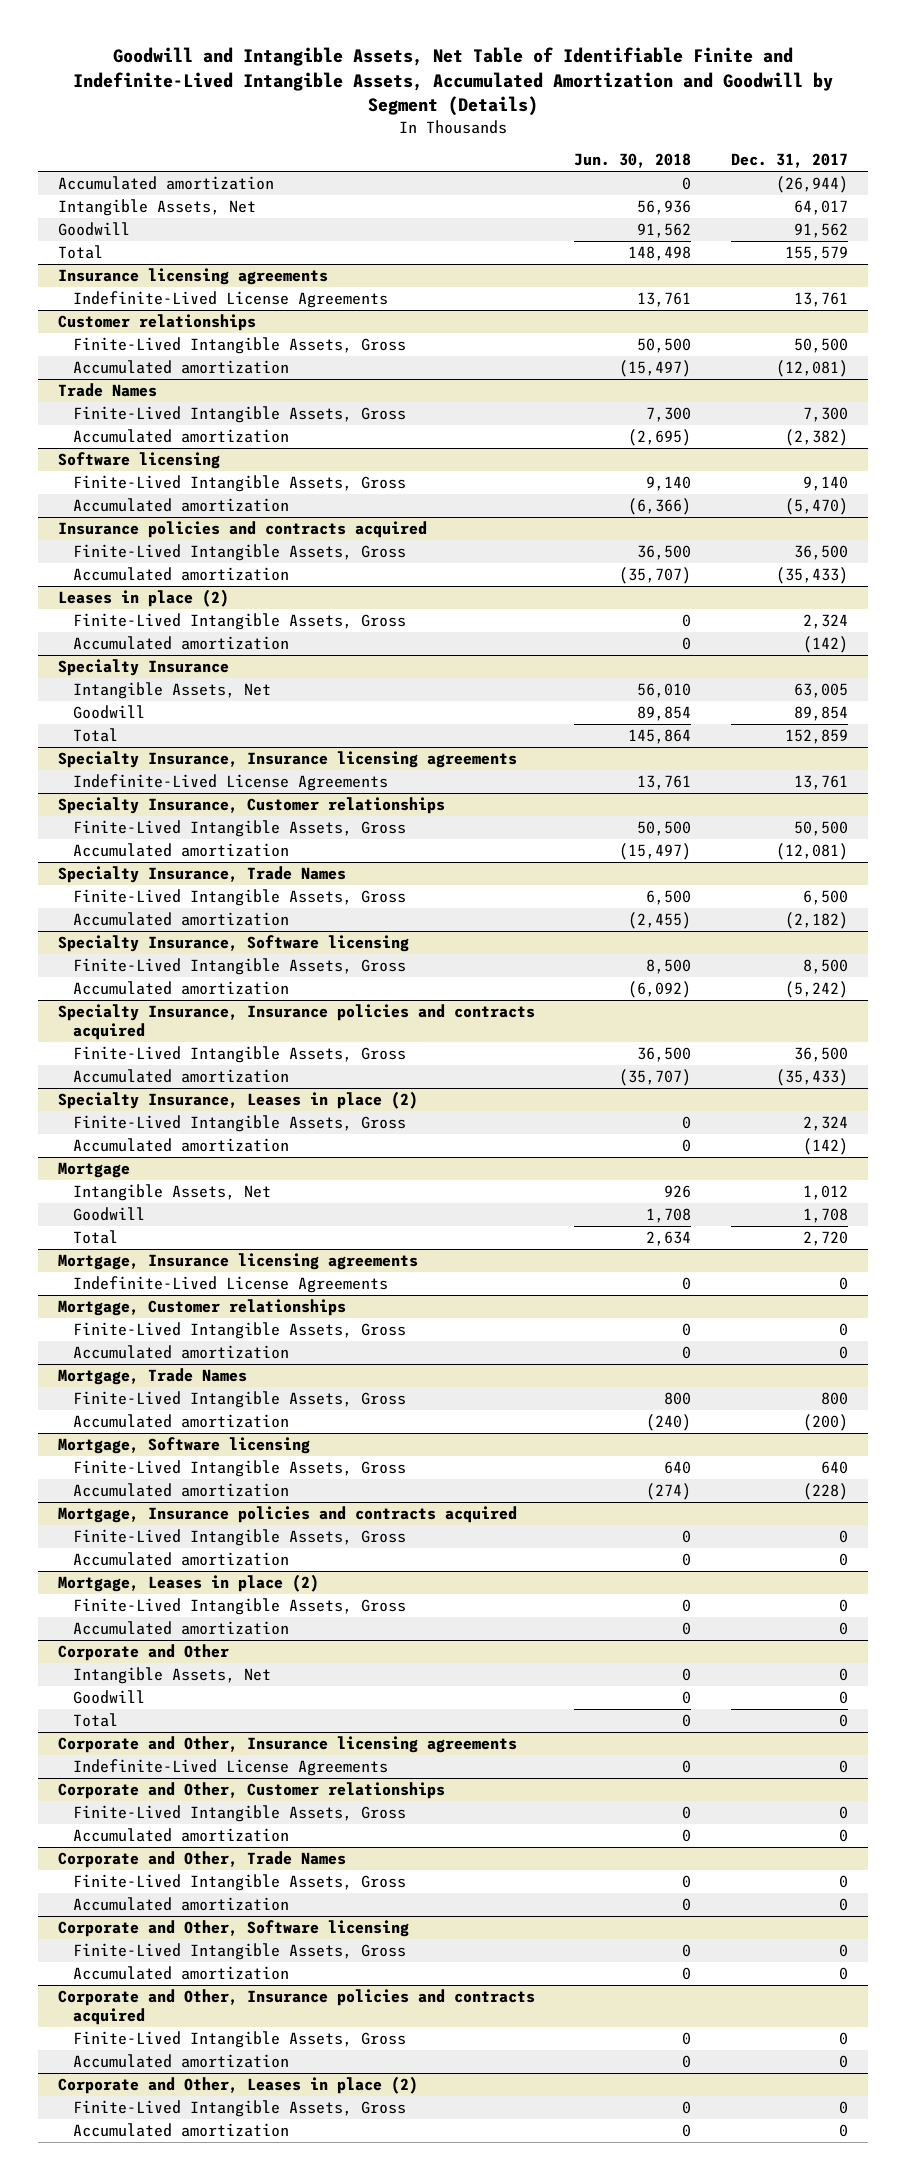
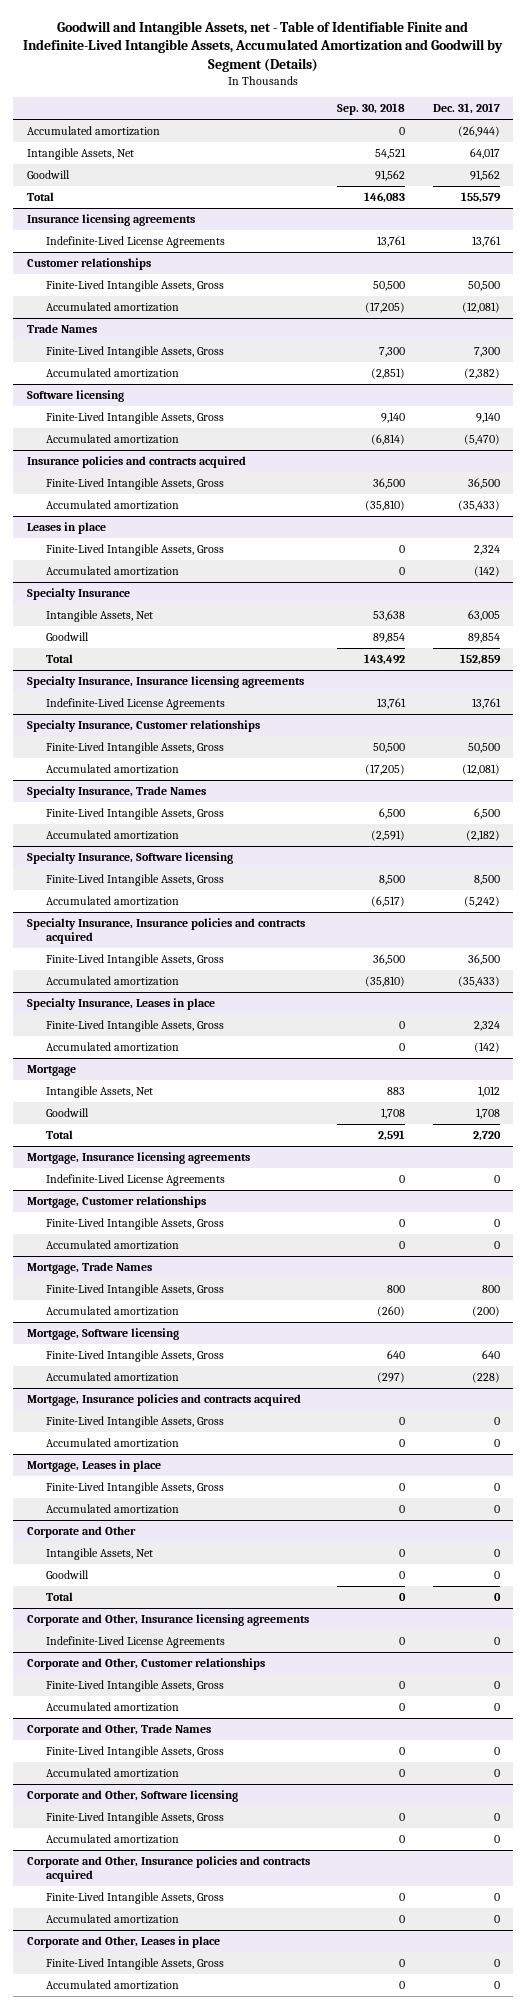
[72,47,833,117] Goodwill and Intangible Assets, Net Table of Identifiable Finite and Indefinite-Lived Intangible Assets, Accumulated Amortization and Goodwill by Segment (Details) -> [23,20,504,72] Goodwill and Intangible Assets, net - Table of Identifiable Finite and Indefinite-Lived Intangible Assets, Accumulated Amortization and Goodwill by Segment (Details)
[574,153,692,169] Jun. 30, 2018 -> none
none -> [337,103,406,116] Sep. 30, 2018
[57,589,229,608] Leases in place (2) -> [26,522,106,535] Leases in place
[57,1091,418,1110] Specialty Insurance, Leases in place (2) -> [26,998,215,1011] Specialty Insurance, Leases in place
[57,1574,319,1593] Mortgage, Leases in place (2) -> [26,1460,161,1473] Mortgage, Leases in place
[57,2076,418,2095] Corporate and Other, Leases in place (2) -> [26,1936,220,1949] Corporate and Other, Leases in place

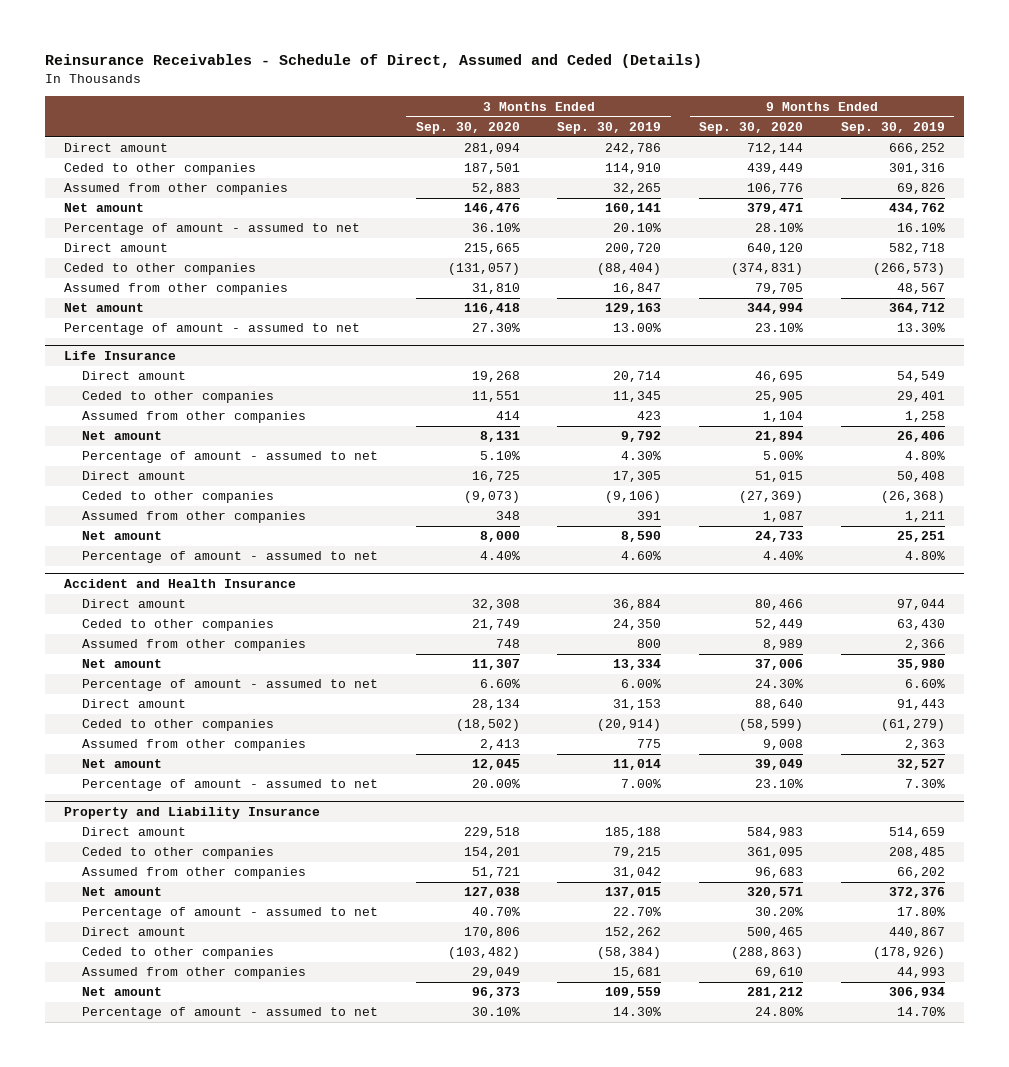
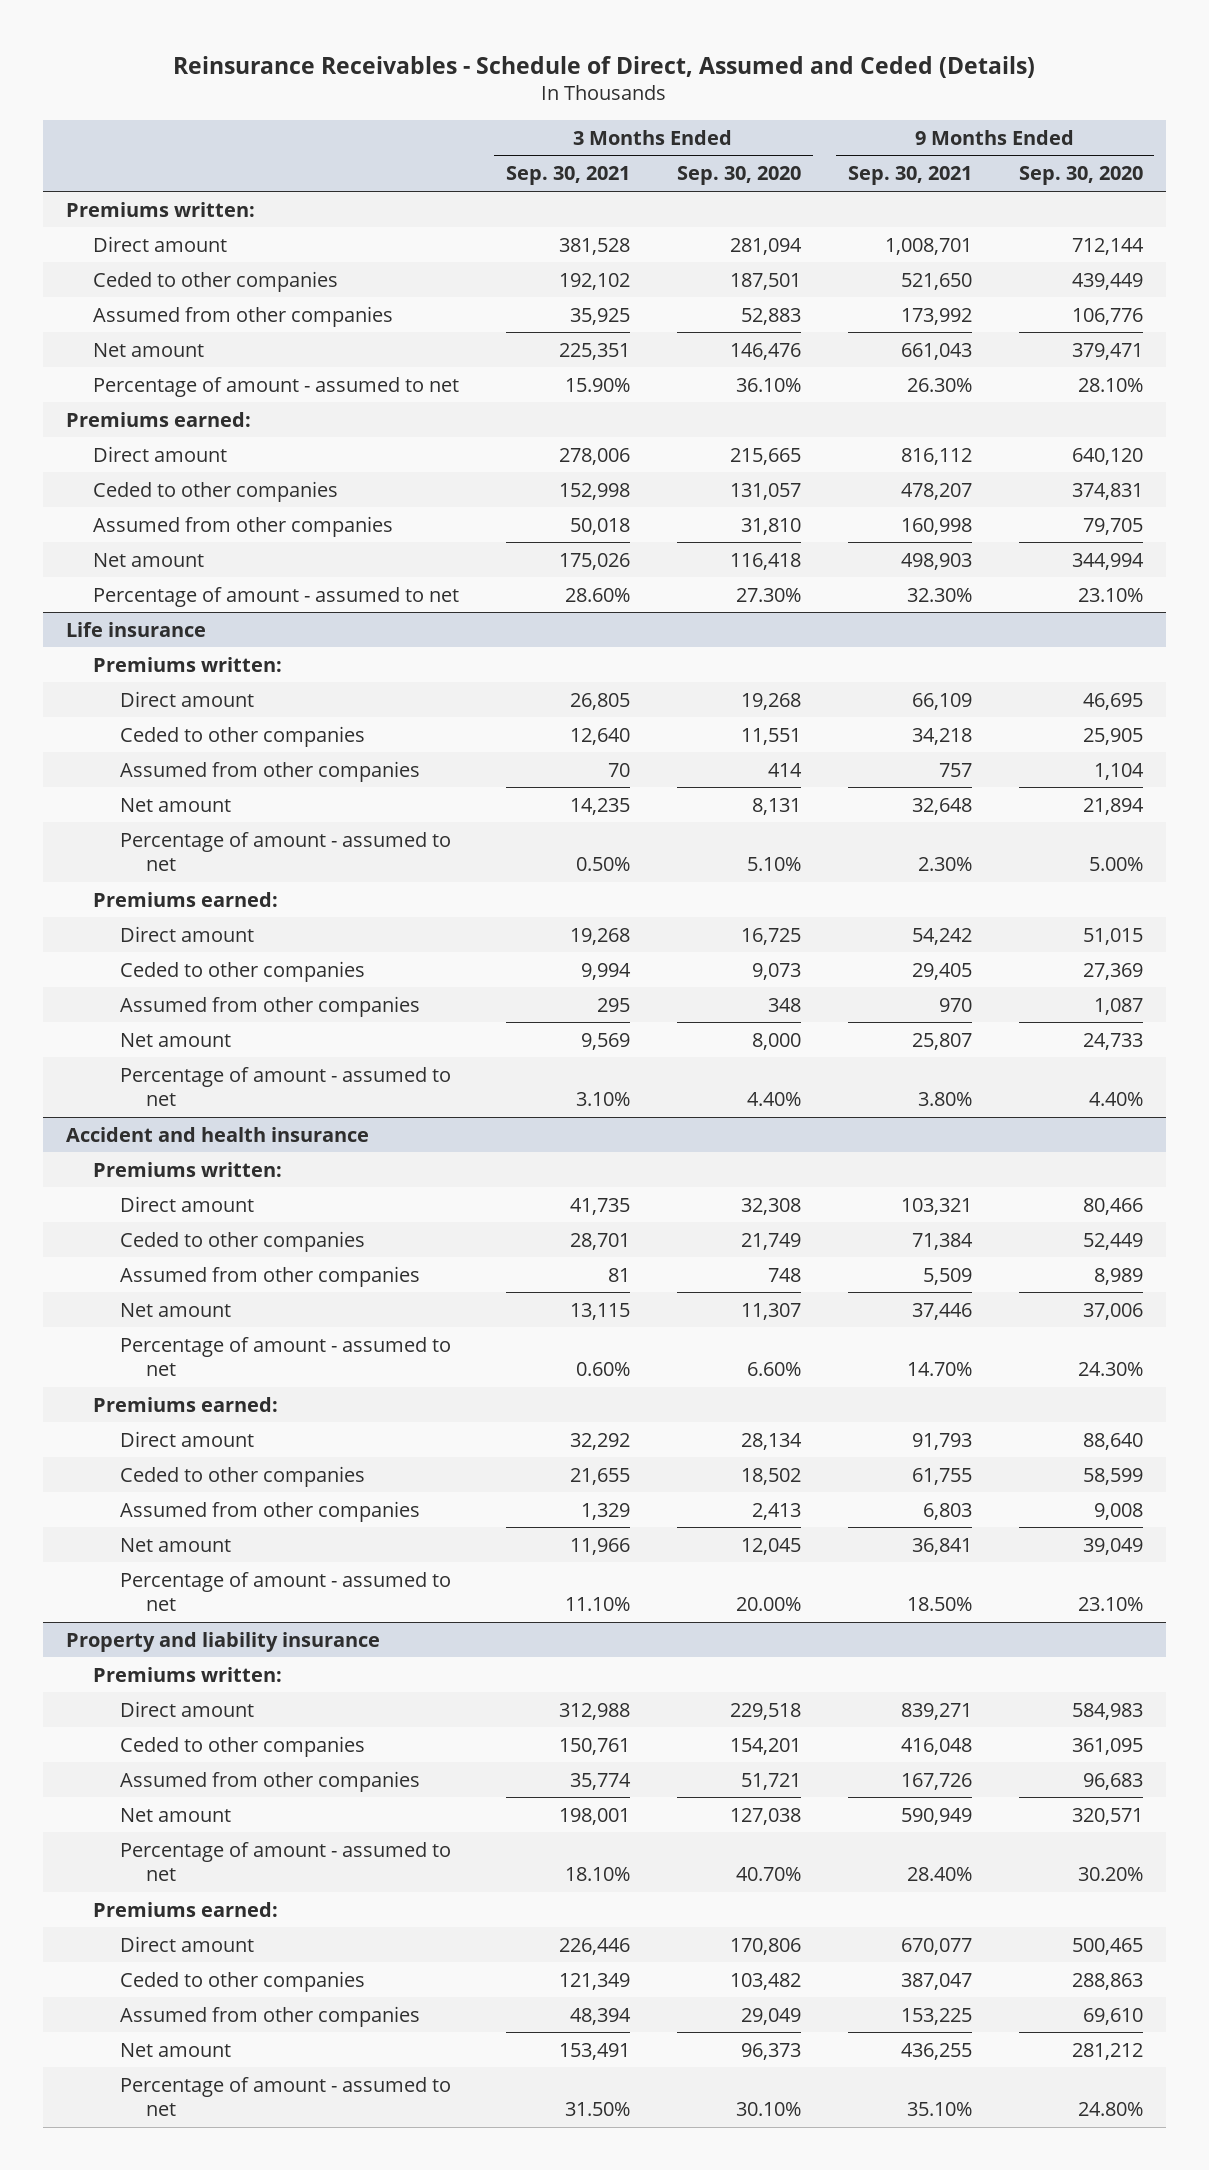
[557,121,662,134] Sep. 30, 2019 -> none
[840,121,945,134] Sep. 30, 2019 -> none
none -> [505,166,630,186] Sep. 30, 2021
none -> [847,166,972,186] Sep. 30, 2021
none -> [66,201,256,217] Premiums written:
none -> [66,411,252,427] Premiums earned:
[447,263,520,276] (131,057) -> [729,482,801,500] 131,057
[731,263,804,276] (374,831) -> [1071,482,1143,500] 374,831
[63,351,176,361] Life Insurance -> [66,621,207,637] Life insurance
none -> [92,656,282,672] Premiums written:
none -> [92,891,278,907] Premiums earned:
[463,491,520,504] (9,073) -> [751,962,801,980] 9,073
[739,491,804,504] (27,369) -> [1082,962,1143,980] 27,369
[63,579,296,589] Accident and Health Insurance -> [66,1126,370,1142] Accident and health insurance
none -> [92,1161,282,1177] Premiums written:
none -> [92,1396,278,1412] Premiums earned:
[455,719,520,732] (18,502) -> [740,1467,801,1485] 18,502
[739,719,804,732] (58,599) -> [1082,1467,1143,1485] 58,599
[63,807,320,820] Property and Liability Insurance -> [66,1631,381,1652] Property and liability insurance
none -> [92,1666,282,1682] Premiums written:
none -> [92,1901,278,1917] Premiums earned:
[447,947,520,960] (103,482) -> [729,1972,801,1990] 103,482
[731,947,804,960] (288,863) -> [1071,1972,1143,1990] 288,863

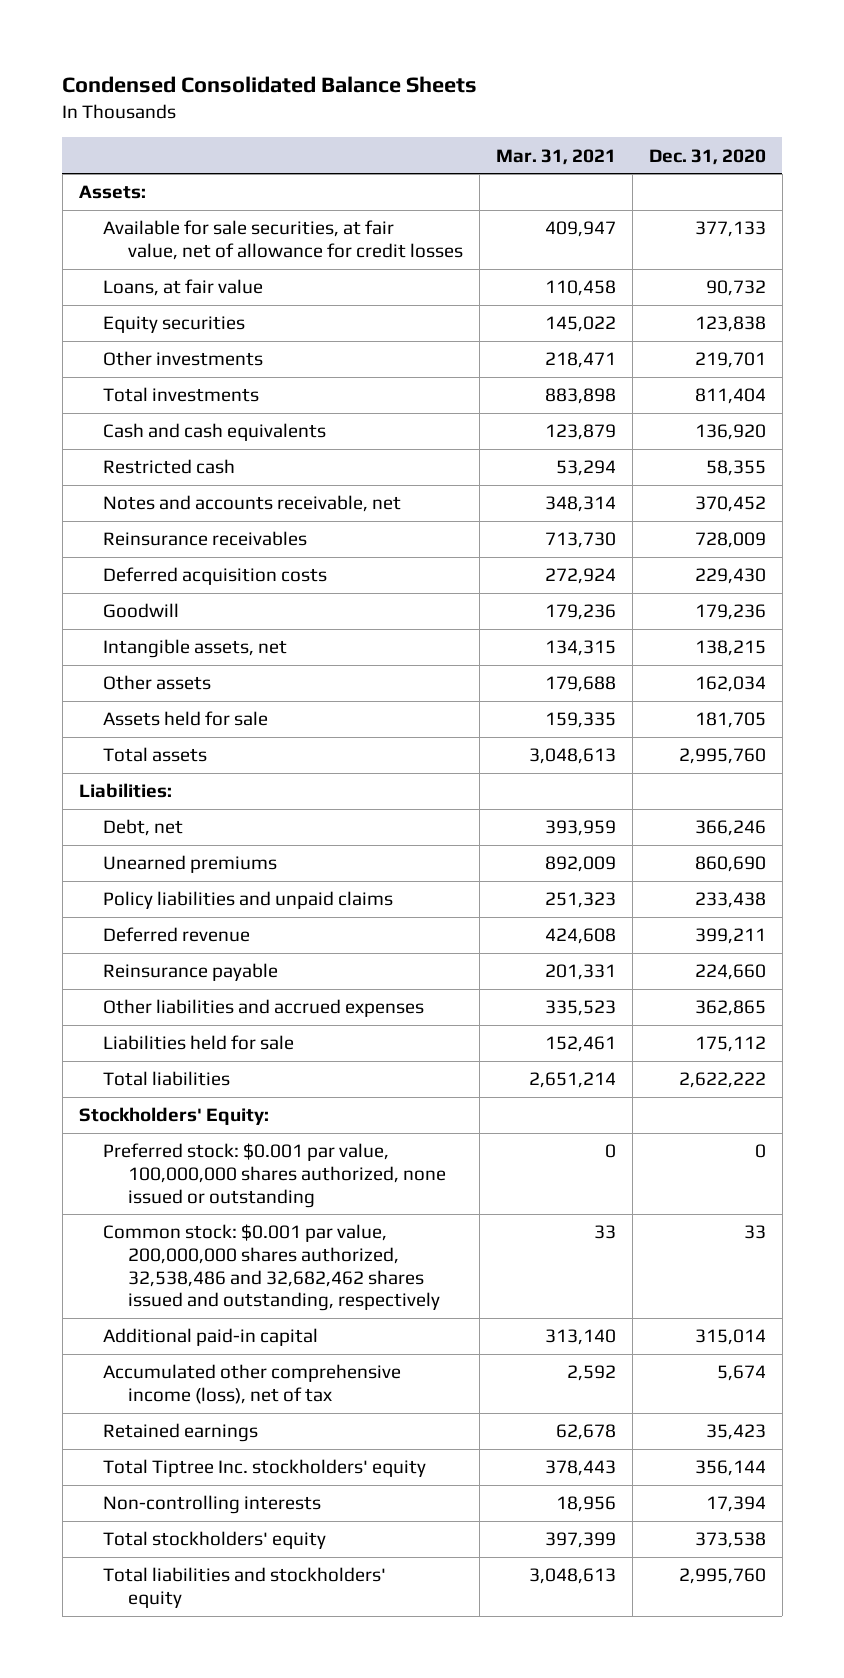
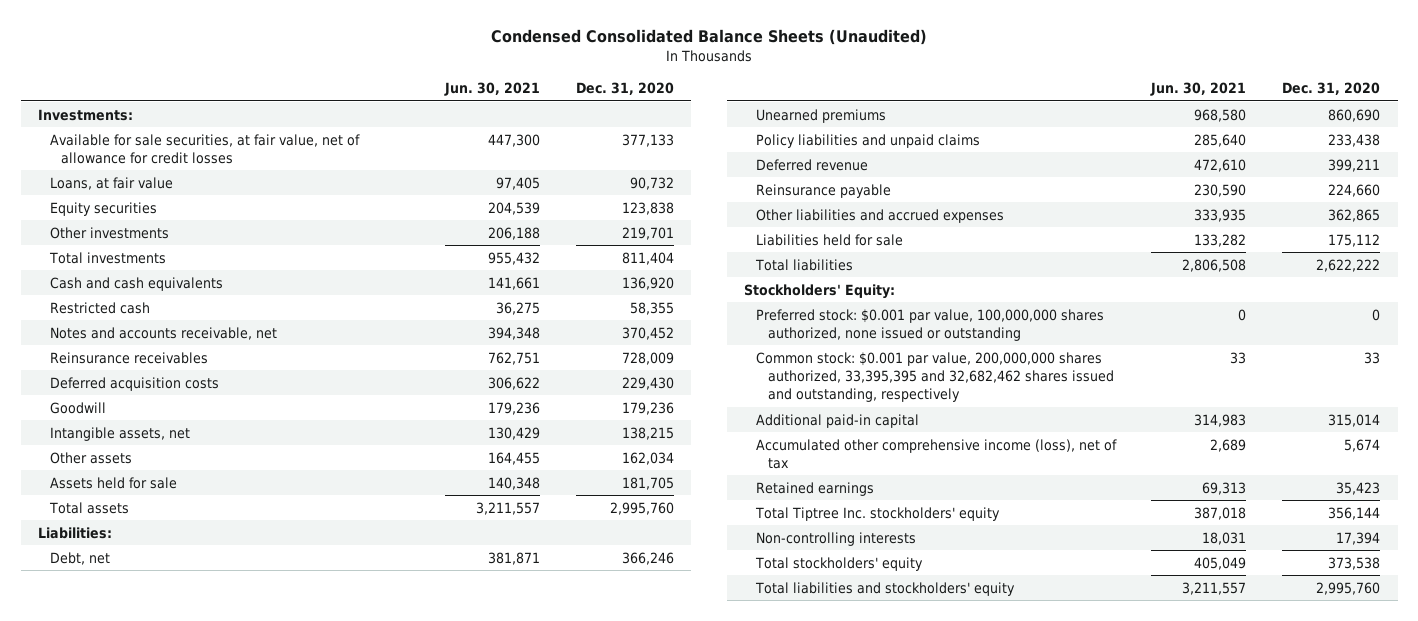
[62,76,478,94] Condensed Consolidated Balance Sheets -> [491,29,928,46] Condensed Consolidated Balance Sheets (Unaudited)
[495,148,616,165] Mar. 31, 2021 -> none
none -> [444,82,541,97] Jun. 30, 2021
[78,185,146,200] Assets: -> none
none -> [38,108,134,121] Investments:
[103,1224,440,1312] Common stock: $0.001 par value, 200,000,000 shares authorized, 32,538,486 and 32,682,462 shares issued and outstanding, respectively -> [755,351,1114,403] Common stock: $0.001 par value, 200,000,000 shares authorized, 33,395,395 and 32,682,462 shares issued and outstanding, respectively

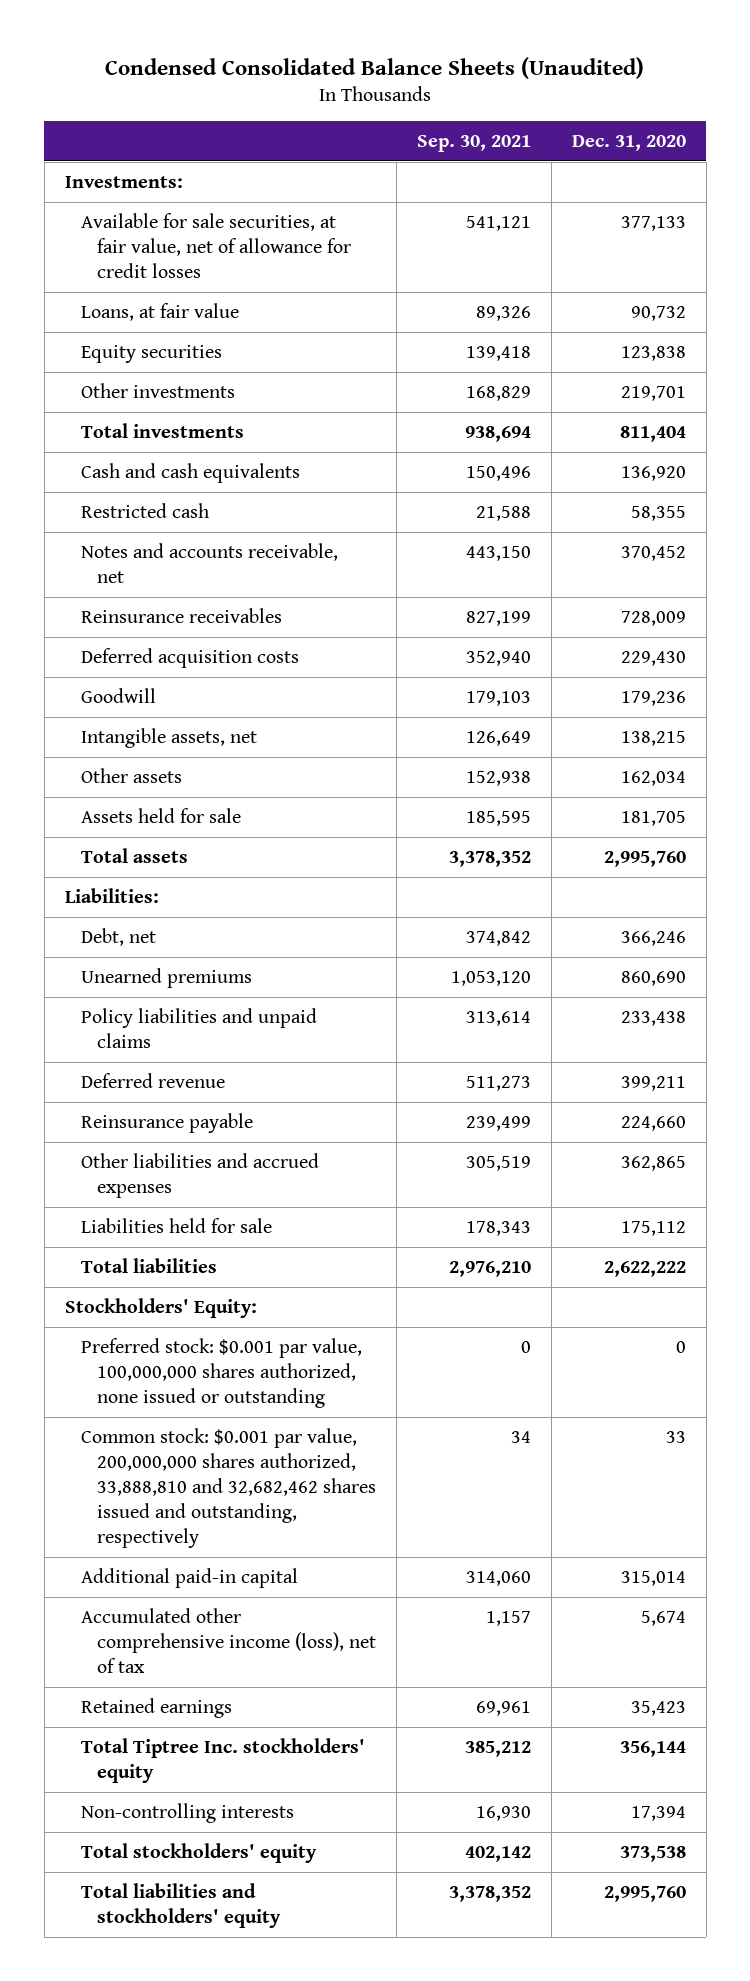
[444,82,541,97] Jun. 30, 2021 -> none
none -> [416,135,531,153] Sep. 30, 2021
[755,351,1114,403] Common stock: $0.001 par value, 200,000,000 shares authorized, 33,395,395 and 32,682,462 shares issued and outstanding, respectively -> [80,1428,377,1549] Common stock: $0.001 par value, 200,000,000 shares authorized, 33,888,810 and 32,682,462 shares issued and outstanding, respectively

